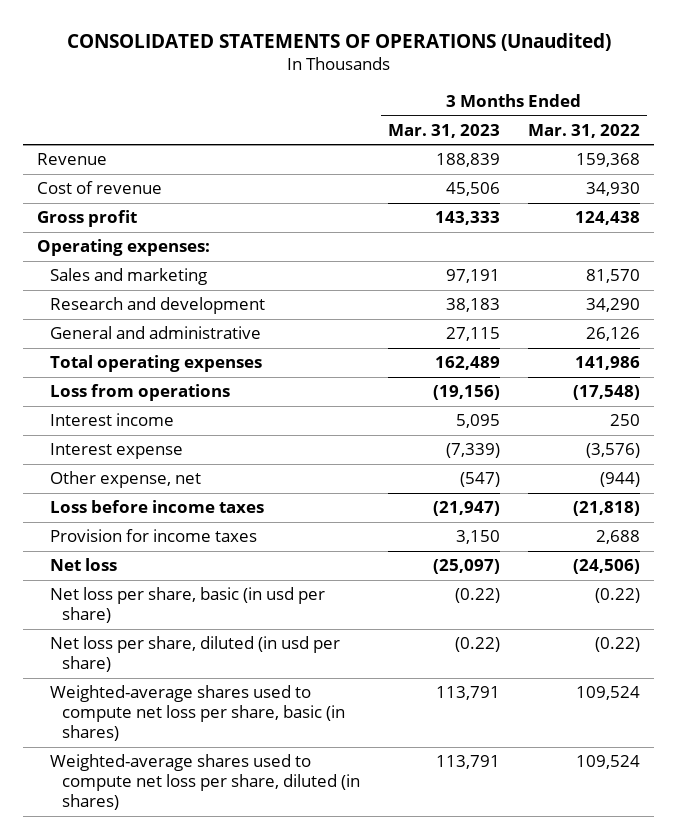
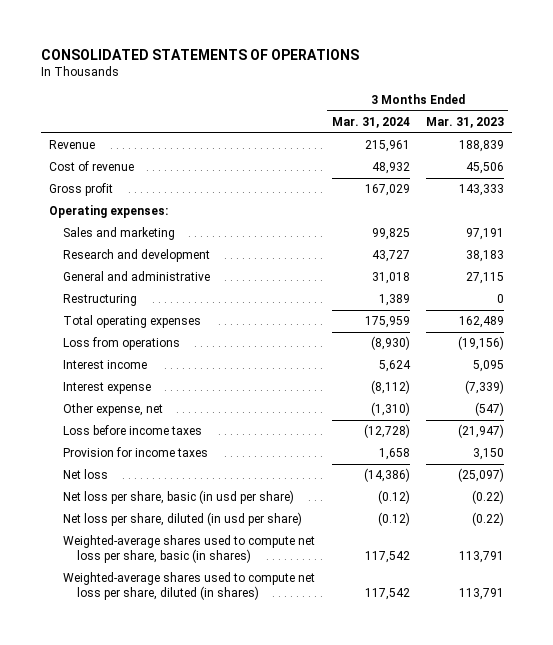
[66,33,611,52] CONSOLIDATED STATEMENTS OF OPERATIONS (Unaudited) -> [40,48,359,60] CONSOLIDATED STATEMENTS OF OPERATIONS
[528,123,641,138] Mar. 31, 2022 -> none
none -> [331,116,410,128] Mar. 31, 2024
none -> [63,294,138,307] Restructuring

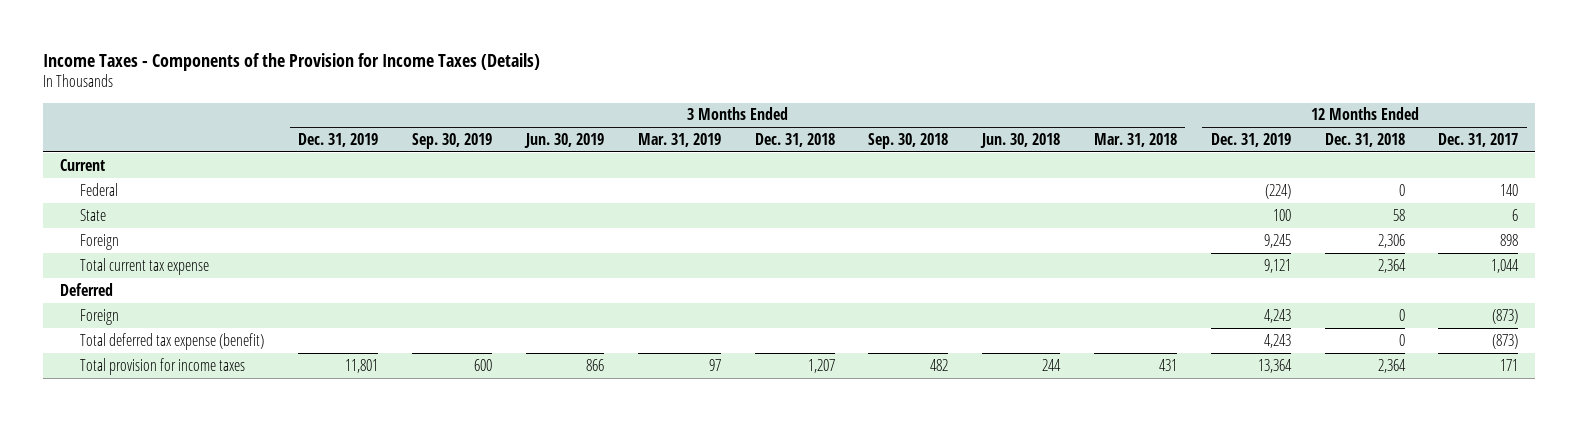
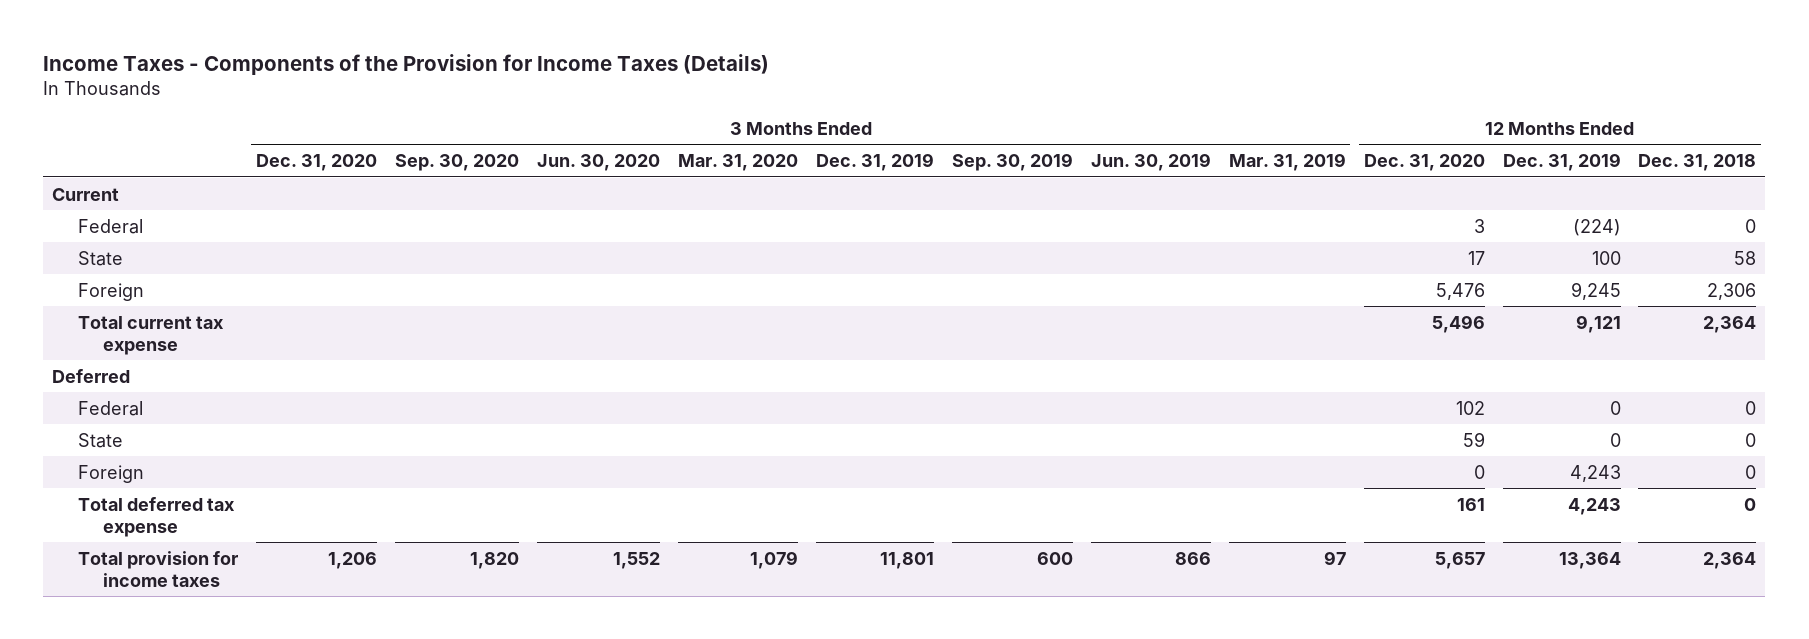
[754,133,835,148] Dec. 31, 2018 -> none
[868,133,949,150] Sep. 30, 2018 -> none
[980,133,1061,149] Jun. 30, 2018 -> none
[1093,133,1177,148] Mar. 31, 2018 -> none
[1438,133,1519,148] Dec. 31, 2017 -> none
none -> [255,154,377,172] Dec. 31, 2020
none -> [394,154,519,172] Sep. 30, 2020
none -> [536,154,660,172] Jun. 30, 2020
none -> [677,154,798,172] Mar. 31, 2020
none -> [1363,154,1485,172] Dec. 31, 2020
none -> [77,400,143,416] Federal
none -> [77,432,123,448] State
[80,332,265,350] Total deferred tax expense (benefit) -> [77,496,235,537] Total deferred tax expense

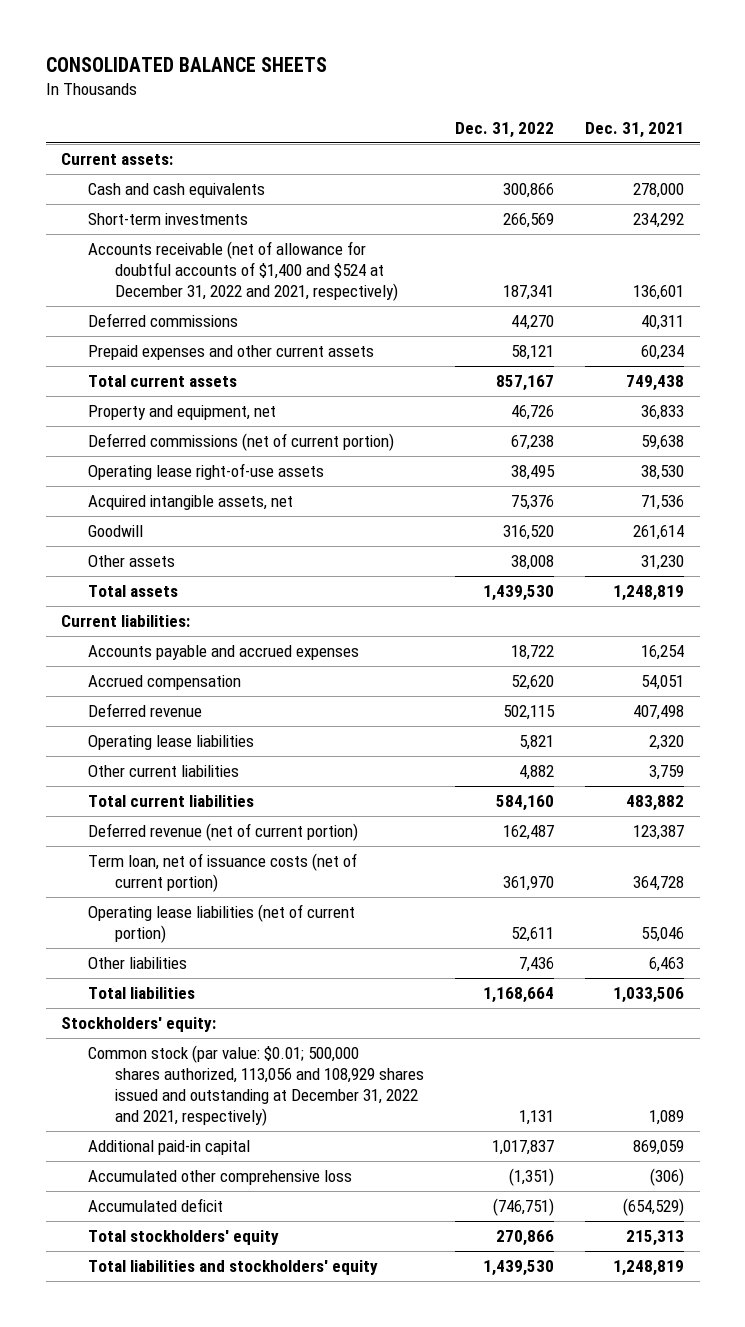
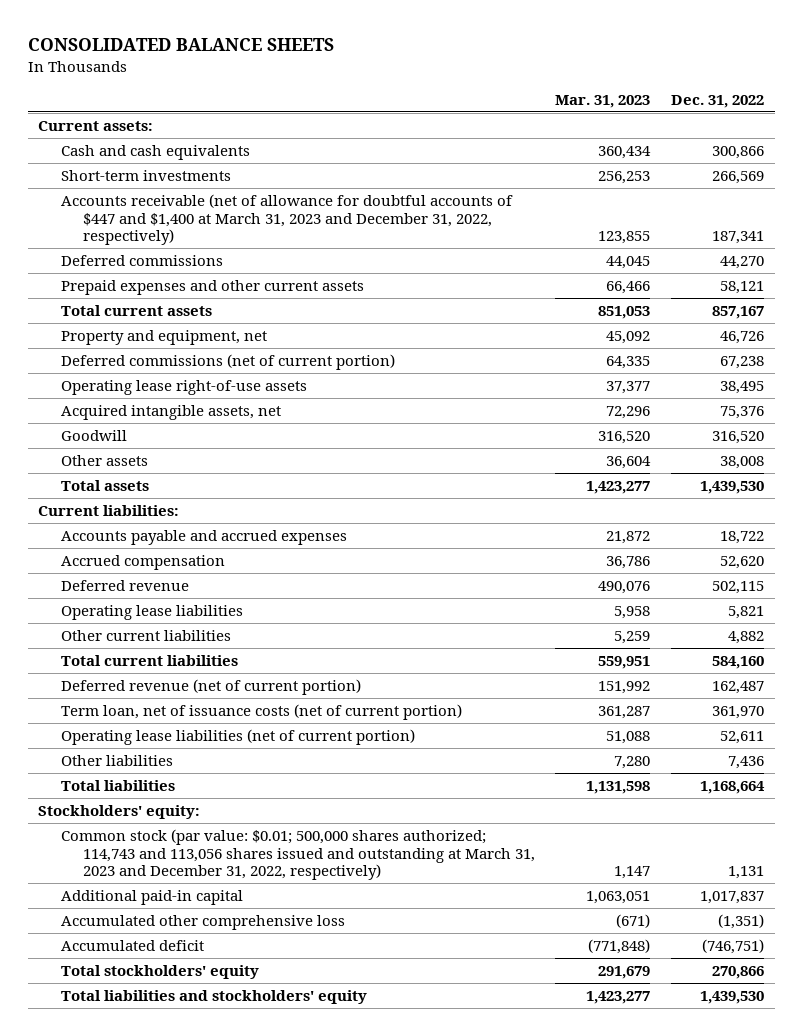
[585,121,685,138] Dec. 31, 2021 -> none
none -> [555,94,651,108] Mar. 31, 2023
[88,241,399,301] Accounts receivable (net of allowance for doubtful accounts of $1,400 and $524 at December 31, 2022 and 2021, respectively) -> [60,193,513,246] Accounts receivable (net of allowance for doubtful accounts of $447 and $1,400 at March 31, 2023 and December 31, 2022, respectively)
[88,1045,425,1126] Common stock (par value: $0.01; 500,000 shares authorized, 113,056 and 108,929 shares issued and outstanding at December 31, 2022 and 2021, respectively) -> [60,828,535,881] Common stock (par value: $0.01; 500,000 shares authorized; 114,743 and 113,056 shares issued and outstanding at March 31, 2023 and December 31, 2022, respectively)

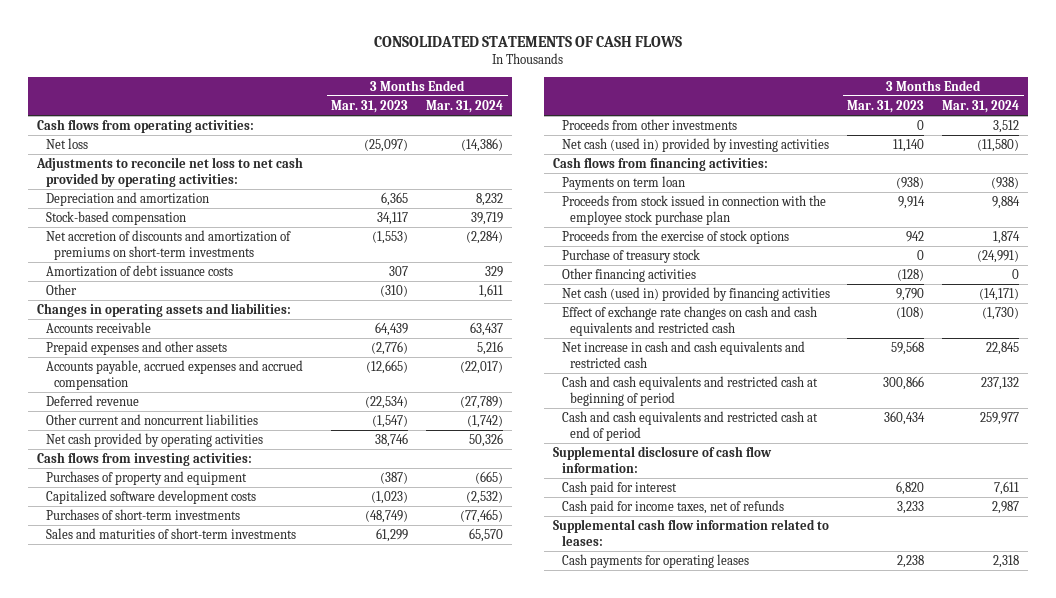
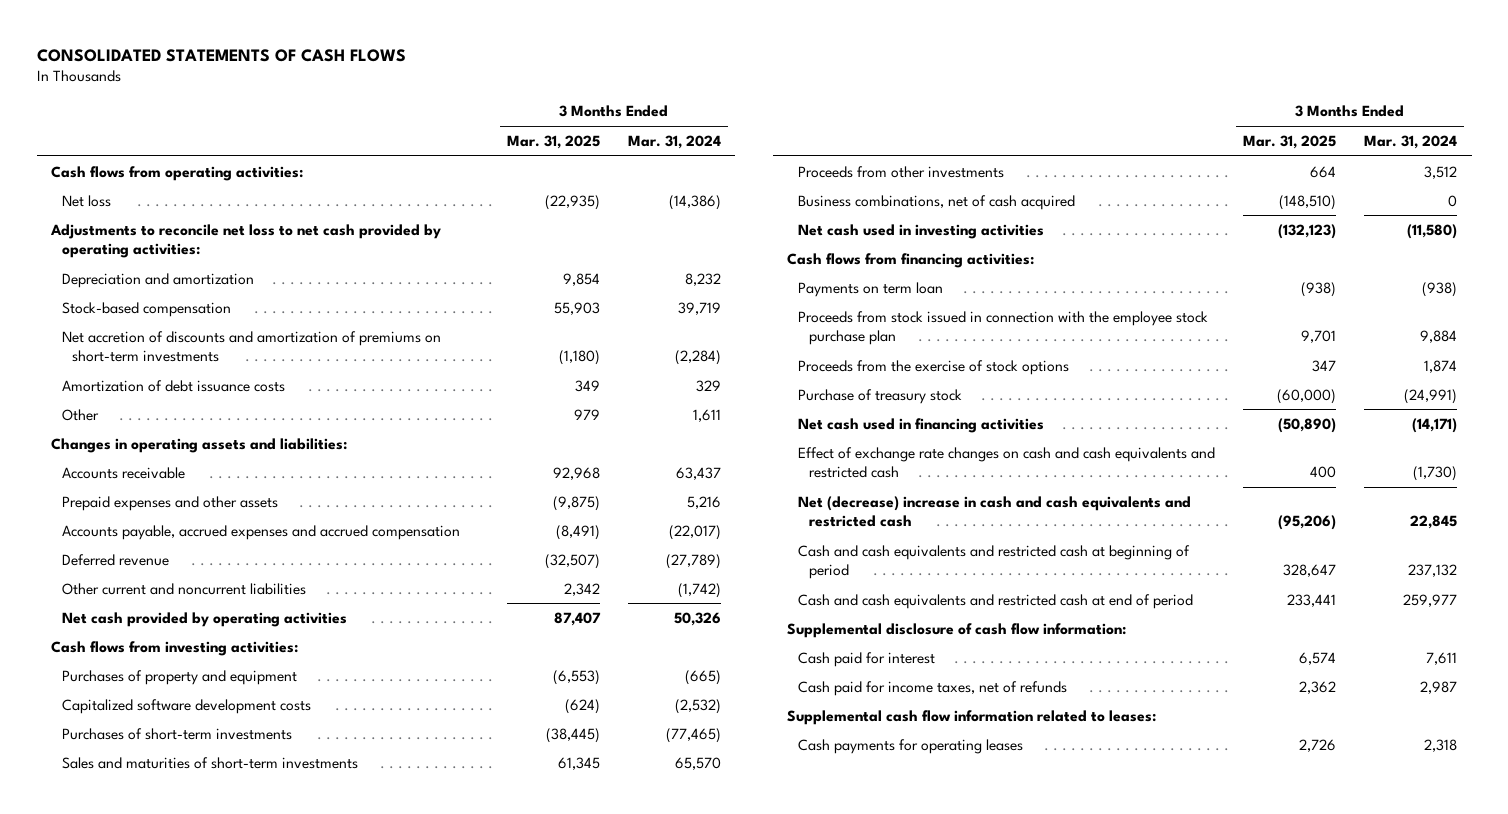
[331,99,409,113] Mar. 31, 2023 -> none
none -> [506,134,600,149] Mar. 31, 2025
none -> [798,194,1076,210] Business combinations, net of cash acquired
[561,137,829,152] Net cash (used in) provided by investing activities -> [798,223,1045,239] Net cash used in investing activities
[561,267,696,282] Other financing activities -> none
[561,286,830,301] Net cash (used in) provided by financing activities -> [798,417,1045,433] Net cash used in financing activities
[561,340,805,369] Net increase in cash and cash equivalents and restricted cash -> [798,495,1192,528] Net (decrease) increase in cash and cash equivalents and restricted cash

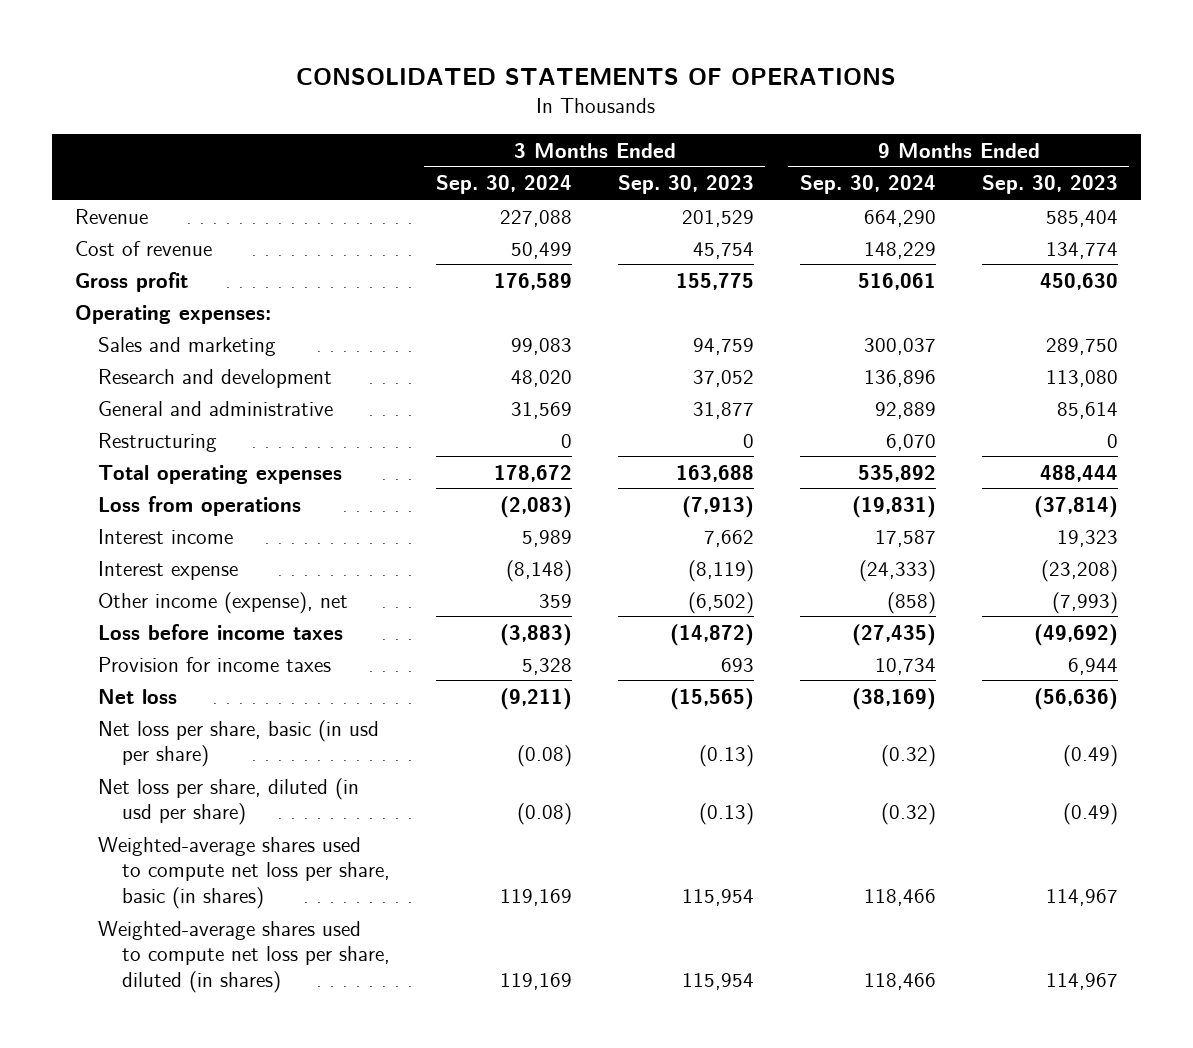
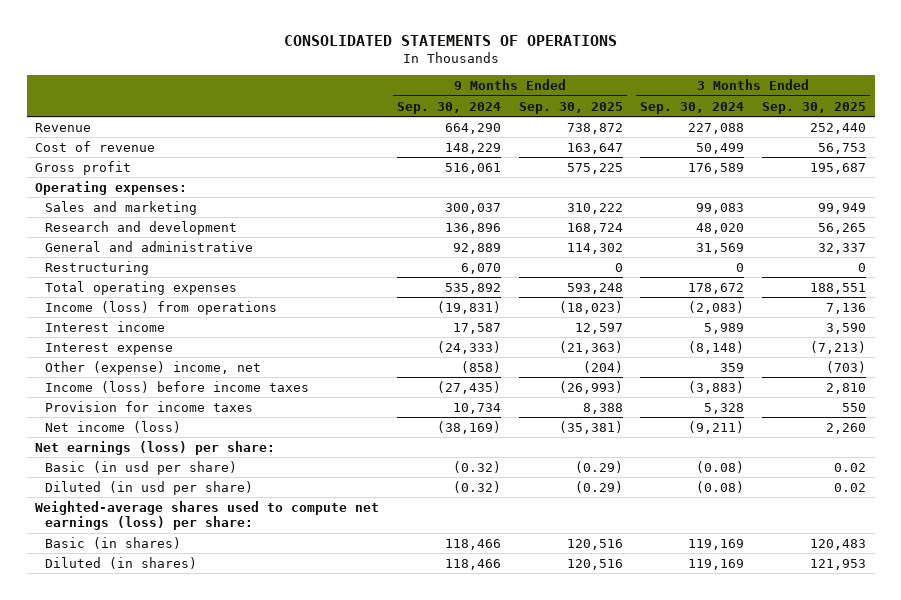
[617,175,754,195] Sep. 30, 2023 -> none
[981,175,1118,195] Sep. 30, 2023 -> none
none -> [518,101,623,114] Sep. 30, 2025
none -> [761,101,866,114] Sep. 30, 2025
[98,495,302,516] Loss from operations -> [44,300,277,315] Income (loss) from operations
[98,591,349,614] Other income (expense), net -> [44,360,261,375] Other (expense) income, net
[98,623,344,640] Loss before income taxes -> [44,380,309,393] Income (loss) before income taxes
[98,688,178,704] Net loss -> [44,420,181,433] Net income (loss)
none -> [35,440,276,455] Net earnings (loss) per share:
[98,719,380,768] Net loss per share, basic (in usd per share) -> [44,460,237,475] Basic (in usd per share)
[98,777,360,826] Net loss per share, diluted (in usd per share) -> [44,480,253,495] Diluted (in usd per share)
none -> [35,500,380,531] Weighted-average shares used to compute net earnings (loss) per share:
[98,836,390,909] Weighted-average shares used to compute net loss per share, basic (in shares) -> [44,536,181,549] Basic (in shares)
[98,920,390,993] Weighted-average shares used to compute net loss per share, diluted (in shares) -> [44,556,197,569] Diluted (in shares)

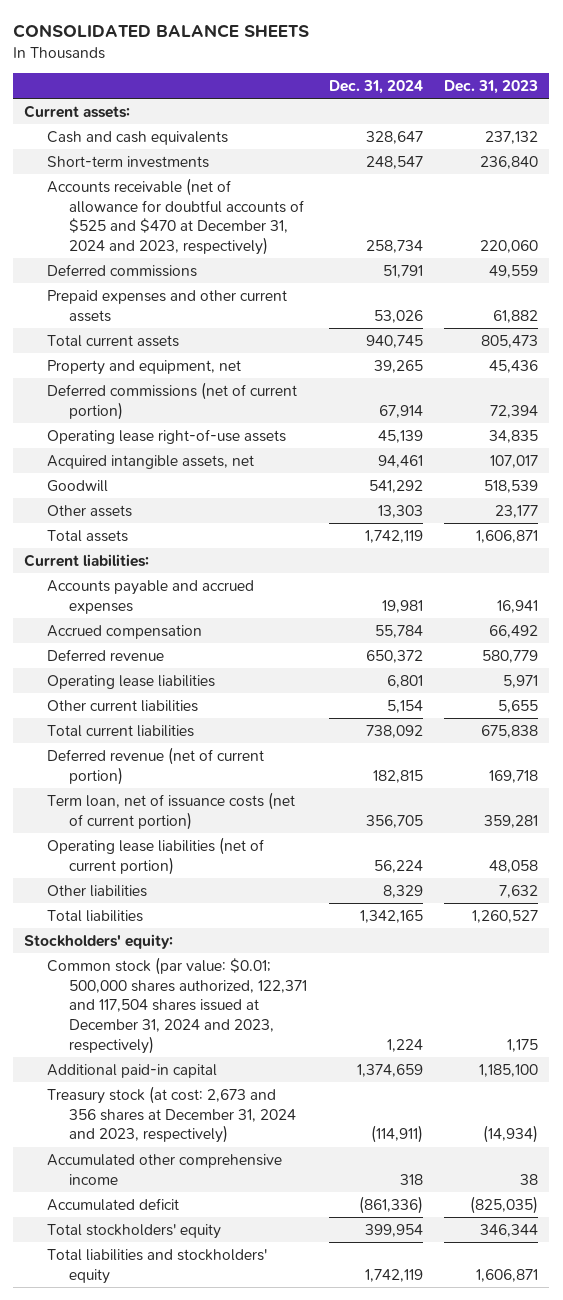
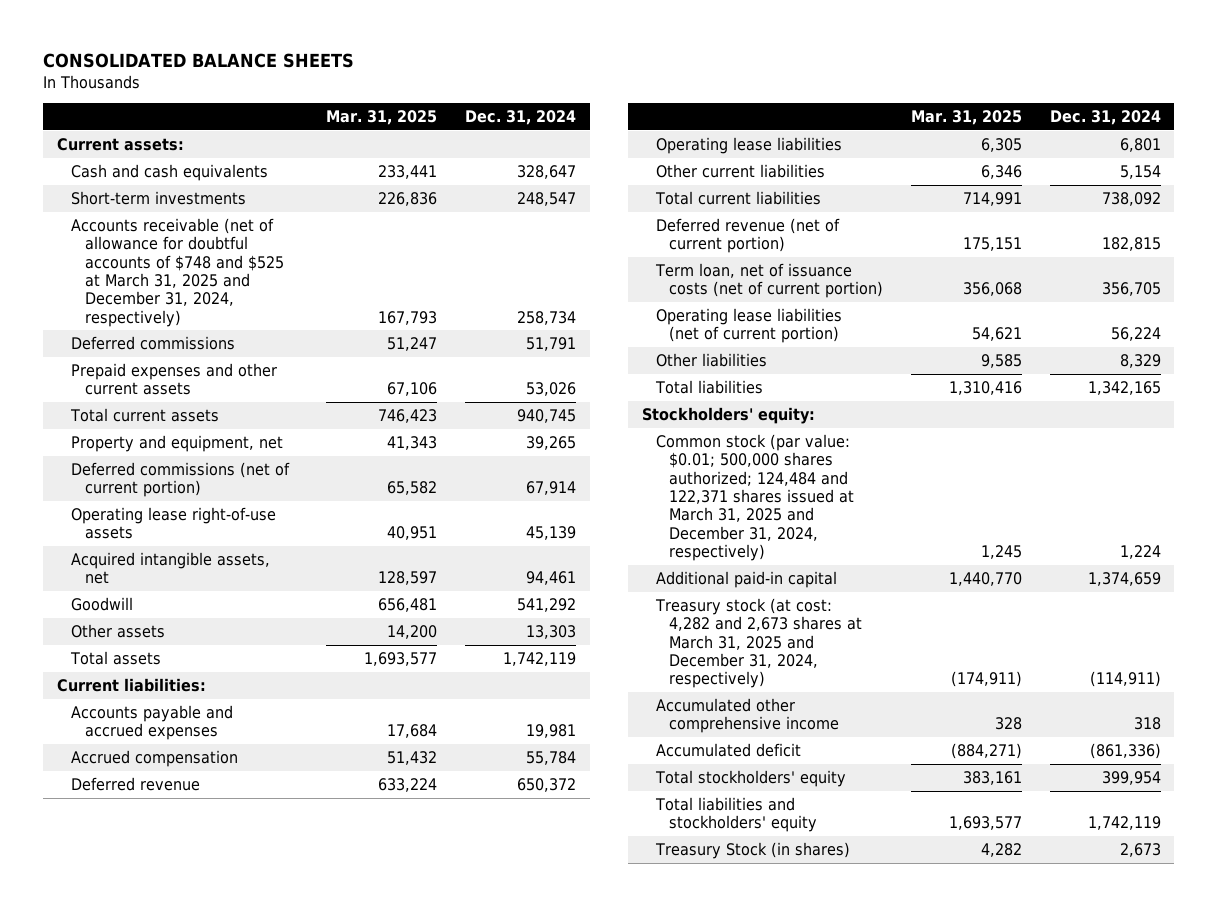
[444,79,539,94] Dec. 31, 2023 -> none
none -> [326,109,438,125] Mar. 31, 2025
[46,177,304,255] Accounts receivable (net of allowance for doubtful accounts of $525 and $470 at December 31, 2024 and 2023, respectively) -> [71,217,284,327] Accounts receivable (net of allowance for doubtful accounts of $748 and $525 at March 31, 2025 and December 31, 2024, respectively)
[46,956,307,1054] Common stock (par value: $0.01; 500,000 shares authorized, 122,371 and 117,504 shares issued at December 31, 2024 and 2023, respectively) -> [655,433,855,562] Common stock (par value: $0.01; 500,000 shares authorized; 124,484 and 122,371 shares issued at March 31, 2025 and December 31, 2024, respectively)
[46,1085,296,1144] Treasury stock (at cost: 2,673 and 356 shares at December 31, 2024 and 2023, respectively) -> [654,597,863,689] Treasury stock (at cost: 4,282 and 2,673 shares at March 31, 2025 and December 31, 2024, respectively)
none -> [654,841,850,859] Treasury Stock (in shares)

